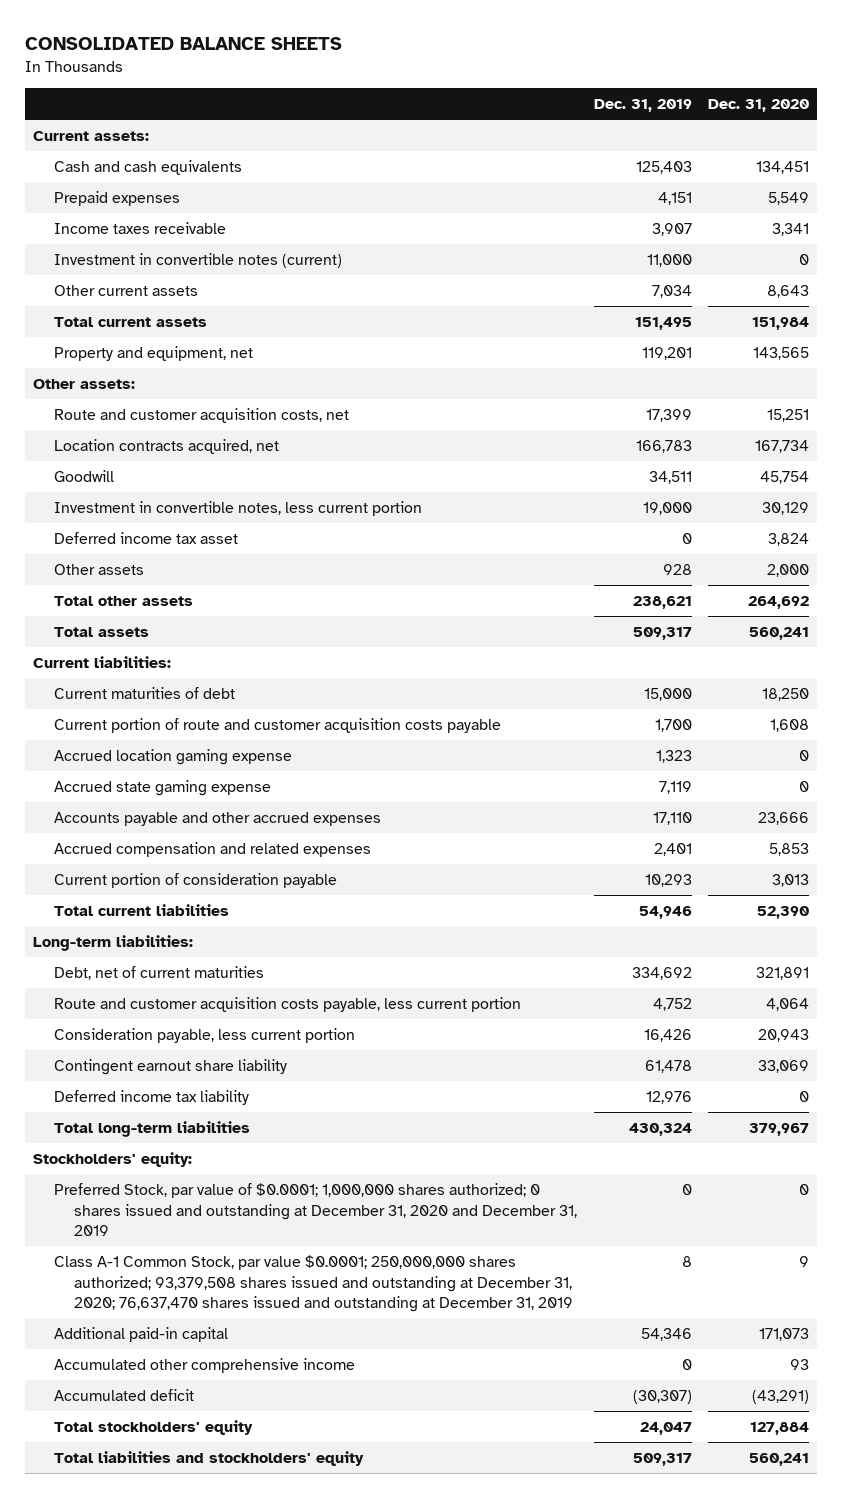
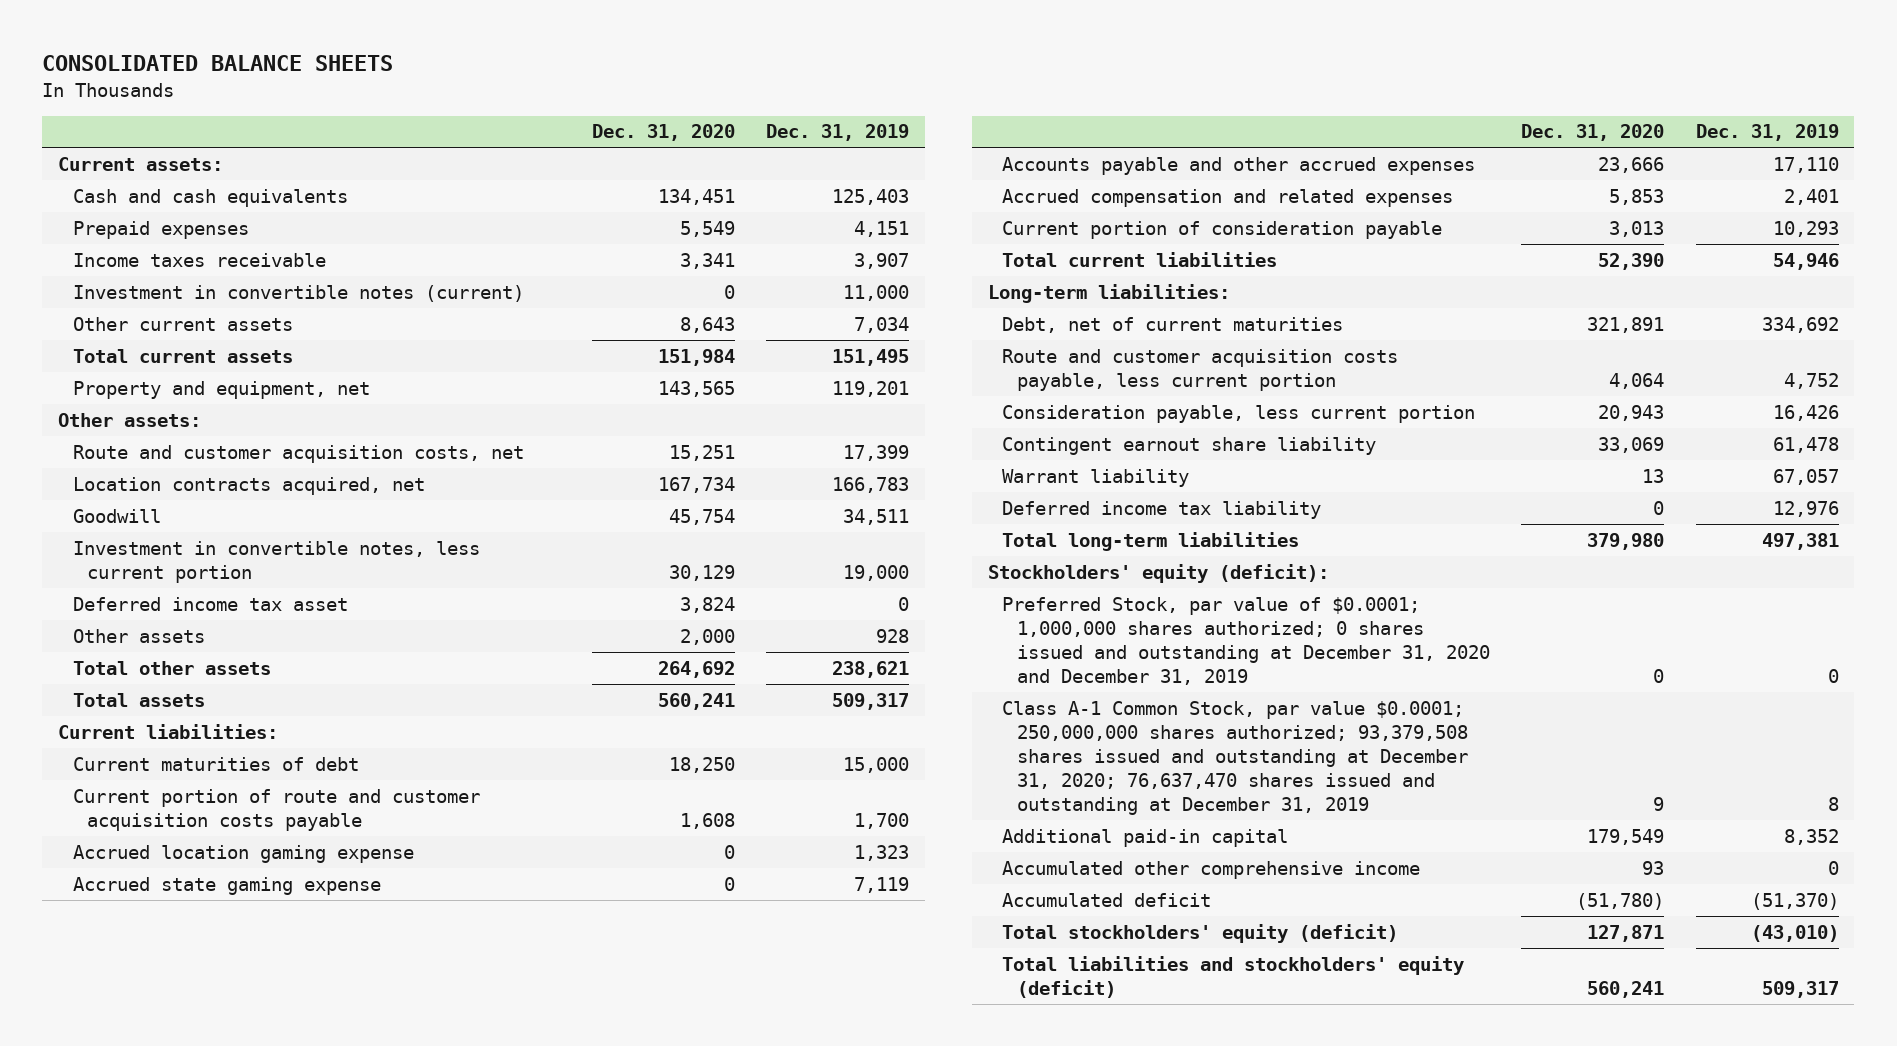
none -> [1002,468,1190,487] Warrant liability
[628,1123,692,1137] 430,324 -> [1761,532,1839,550] 497,381
[749,1123,810,1137] 379,967 -> [1587,532,1665,550] 379,980
[32,1152,192,1168] Stockholders' equity: -> [987,563,1329,583] Stockholders' equity (deficit):
[640,1328,692,1342] 54,346 -> [1783,828,1839,845] 8,352
[759,1328,810,1342] 171,073 -> [1587,828,1665,845] 179,549
[632,1390,692,1405] (30,307) -> [1750,892,1839,910] (51,370)
[752,1390,810,1405] (43,291) -> [1576,892,1665,910] (51,780)
[53,1420,253,1436] Total stockholders' equity -> [1002,923,1399,943] Total stockholders' equity (deficit)
[639,1422,692,1436] 24,047 -> [1750,924,1839,942] (43,010)
[750,1422,810,1436] 127,884 -> [1587,924,1665,942] 127,871
[53,1451,364,1467] Total liabilities and stockholders' equity -> [1002,955,1465,998] Total liabilities and stockholders' equity (deficit)

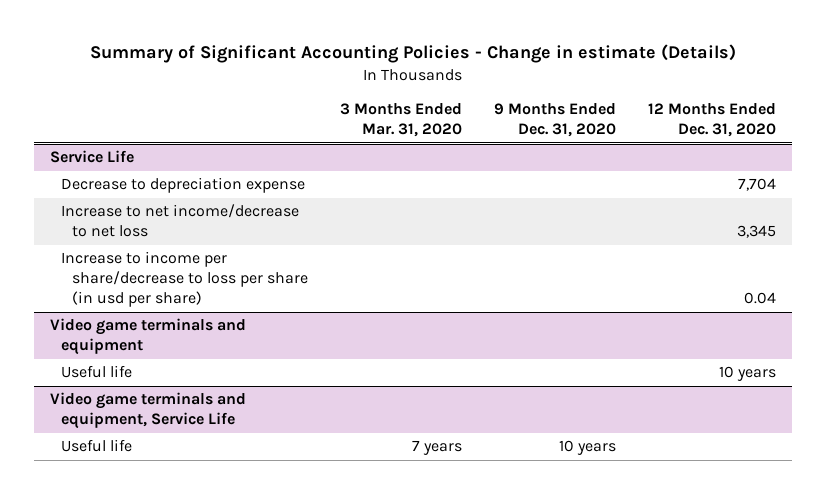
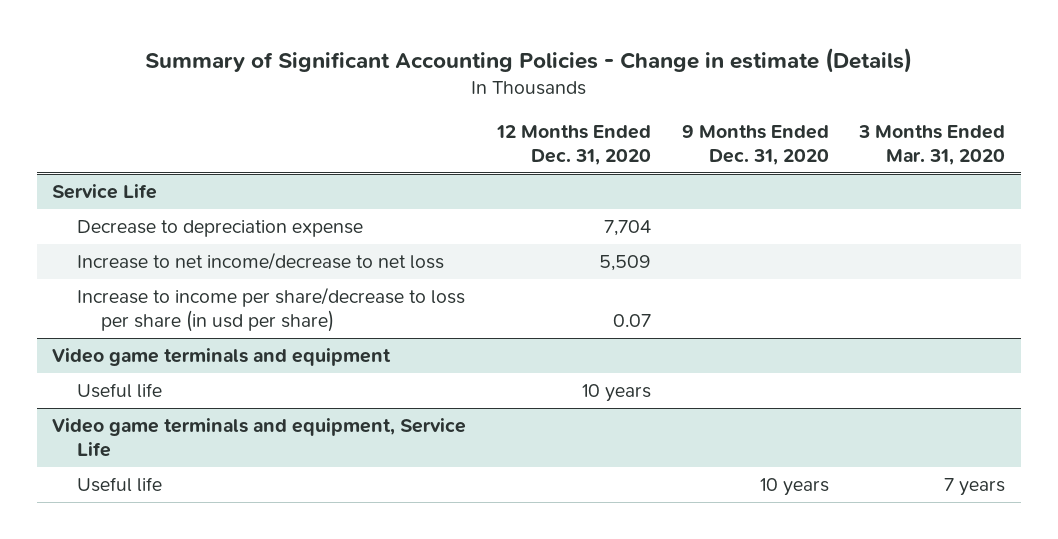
[736,225,776,239] 3,345 -> [599,255,652,272] 5,509
[743,292,776,305] 0.04 -> [613,314,652,328] 0.07

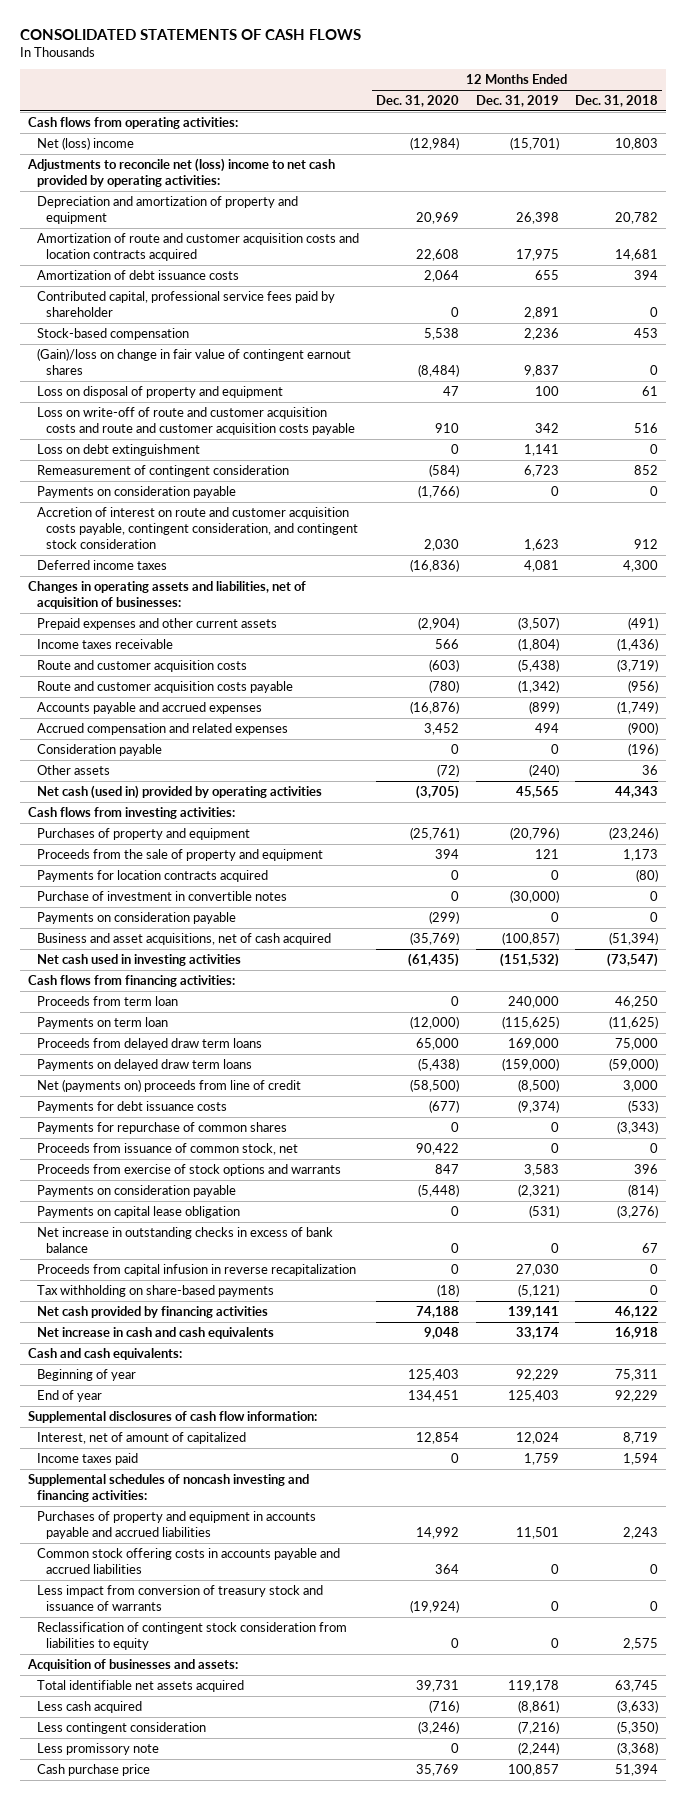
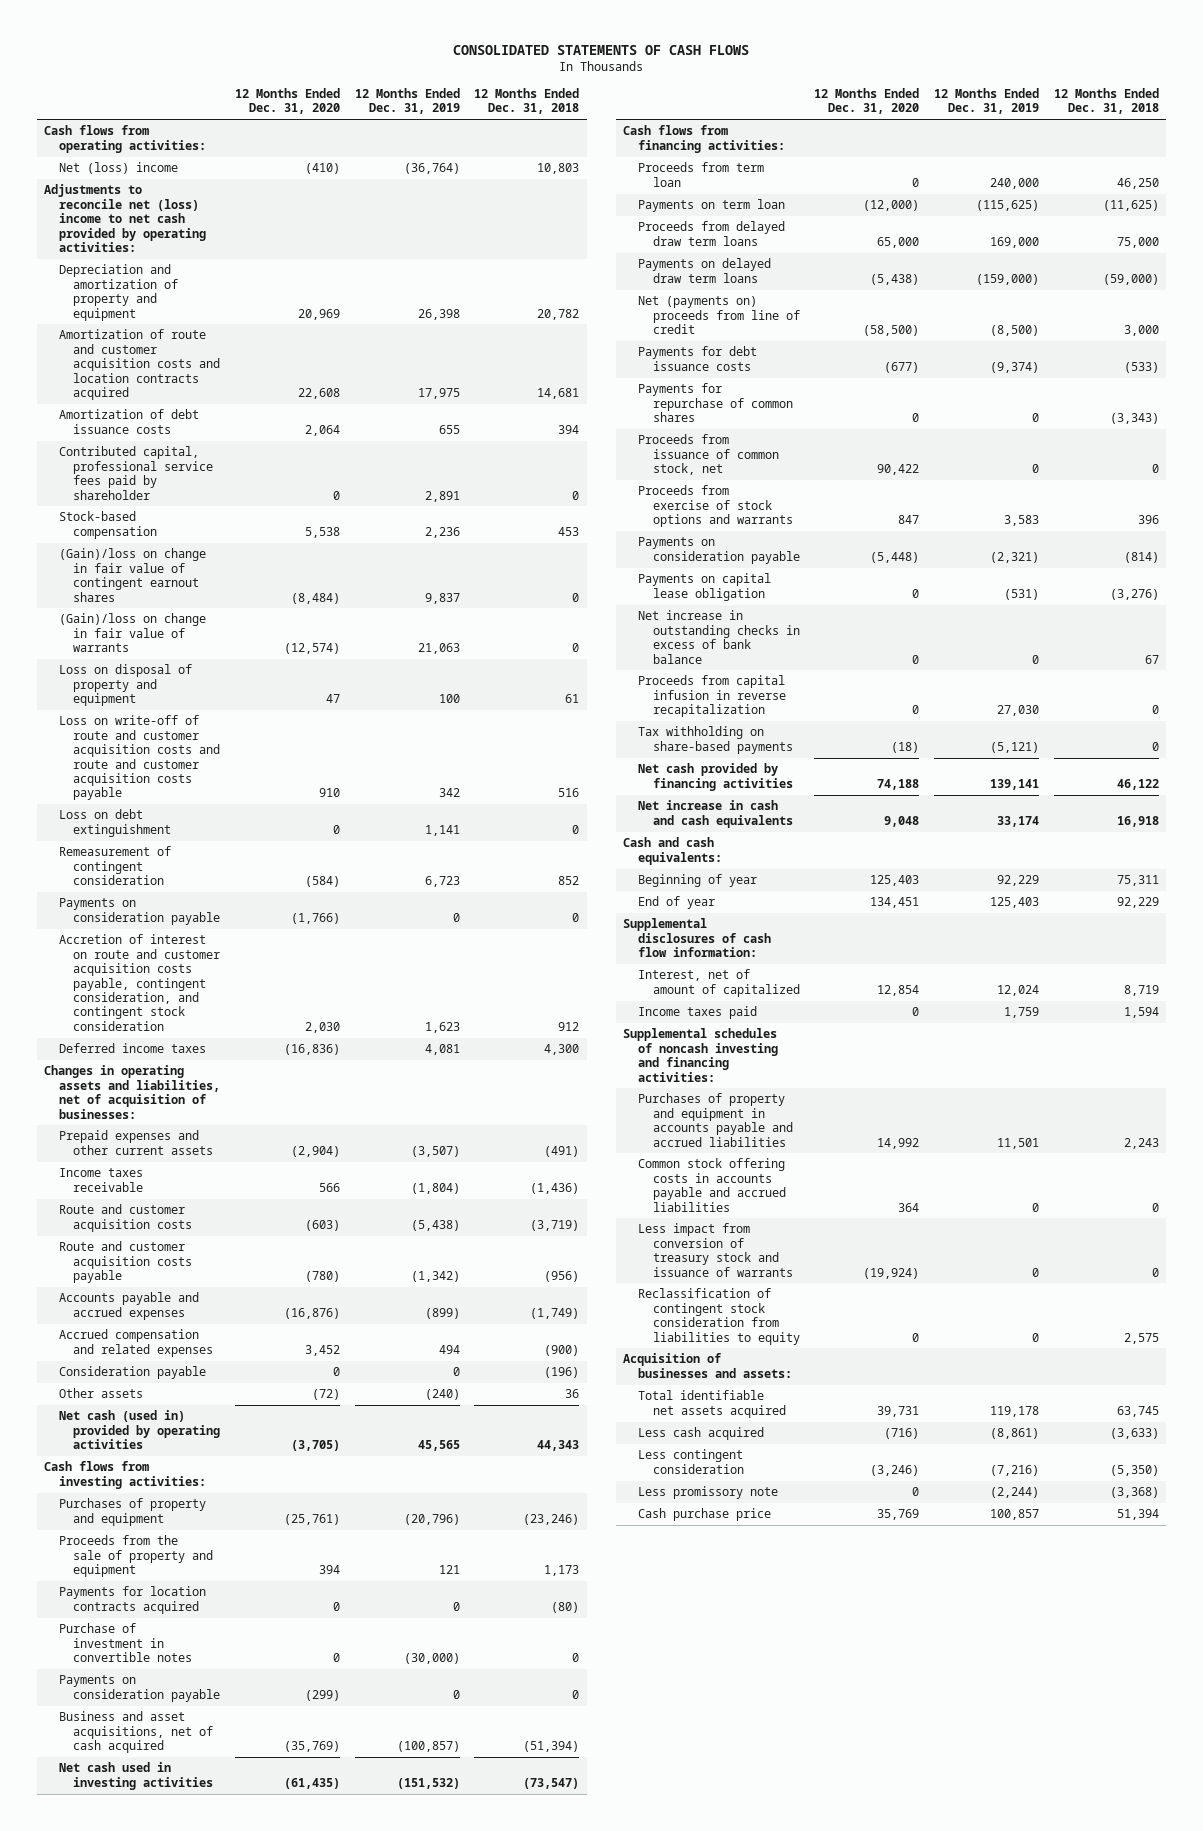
[410,136,460,150] (12,984) -> [305,163,341,175] (410)
[509,136,559,150] (15,701) -> [403,163,460,175] (36,764)
none -> [58,613,206,653] (Gain)/loss on change in fair value of warrants

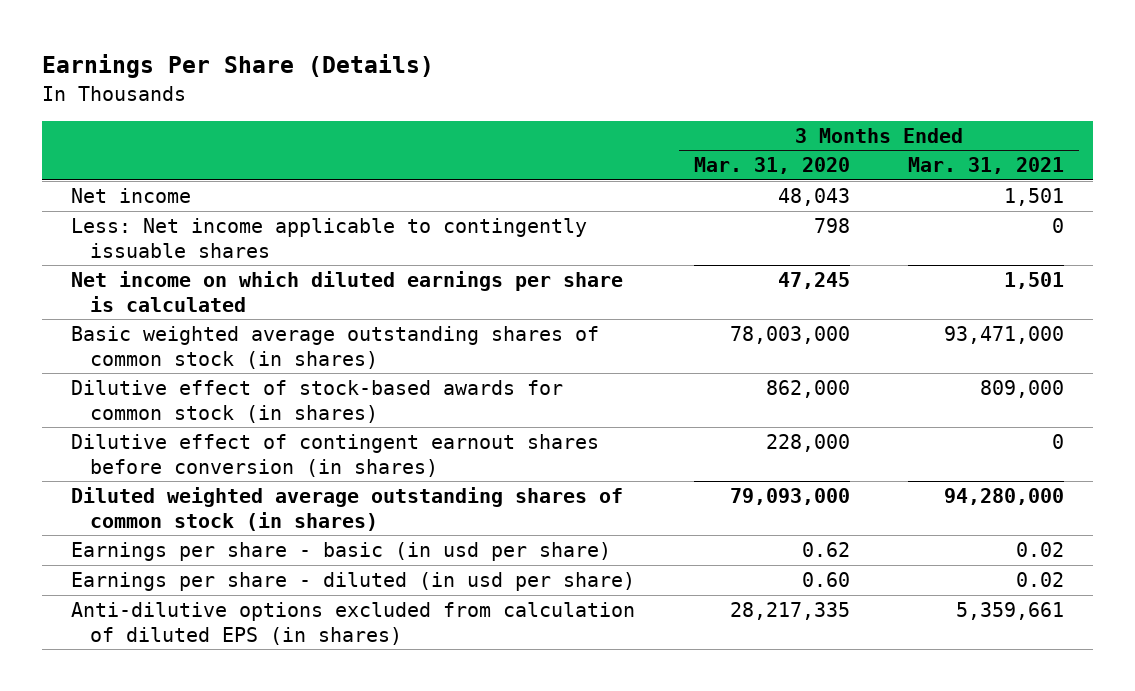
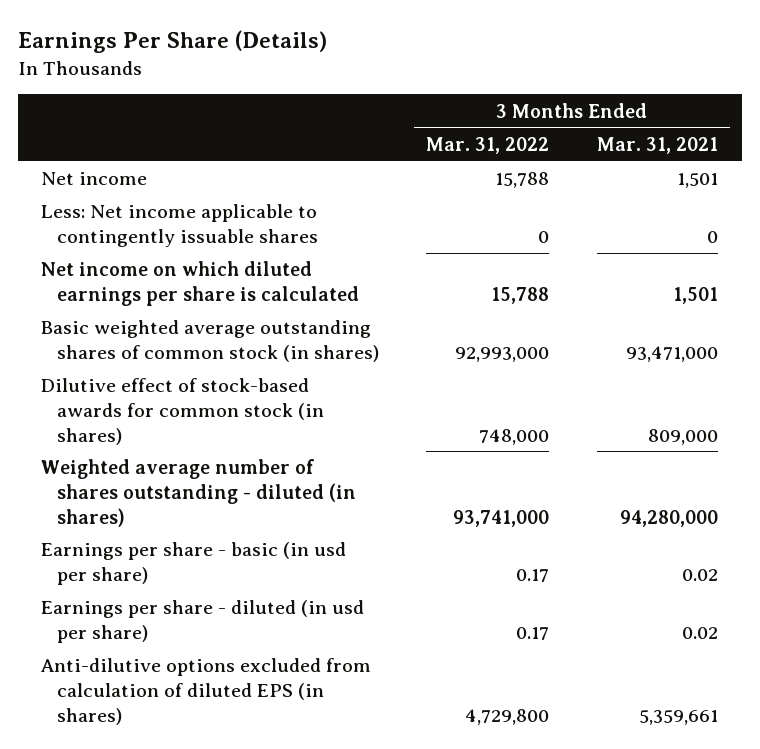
[693,157,850,175] Mar. 31, 2020 -> none
none -> [426,137,550,155] Mar. 31, 2022
[71,434,600,477] Dilutive effect of contingent earnout shares before conversion (in shares) -> none
[71,487,624,531] Diluted weighted average outstanding shares of common stock (in shares) -> [41,459,356,527] Weighted average number of shares outstanding - diluted (in shares)

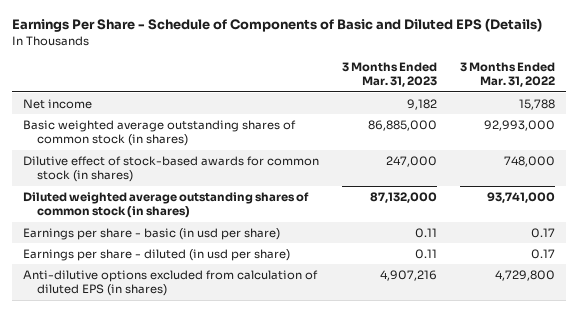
[17,30,327,54] Earnings Per Share (Details) -> [11,18,542,33] Earnings Per Share - Schedule of Components of Basic and Diluted EPS (Details)
[597,137,719,155] Mar. 31, 2021 -> none
none -> [342,61,438,88] 3 Months Ended Mar. 31, 2023
[41,204,318,248] Less: Net income applicable to contingently issuable shares -> none
[41,261,359,307] Net income on which diluted earnings per share is calculated -> none
[41,459,356,527] Weighted average number of shares outstanding - diluted (in shares) -> [23,191,310,219] Diluted weighted average outstanding shares of common stock (in shares)

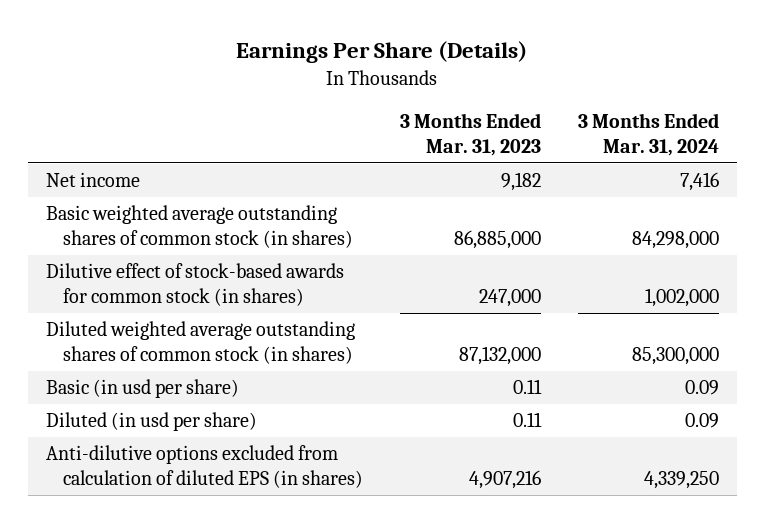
[11,18,542,33] Earnings Per Share - Schedule of Components of Basic and Diluted EPS (Details) -> [236,41,528,64] Earnings Per Share (Details)
[459,61,555,88] 3 Months Ended Mar. 31, 2022 -> none
none -> [577,112,719,156] 3 Months Ended Mar. 31, 2024
[23,227,281,240] Earnings per share - basic (in usd per share) -> [45,379,239,399] Basic (in usd per share)
[23,248,291,261] Earnings per share - diluted (in usd per share) -> [45,412,257,432] Diluted (in usd per share)

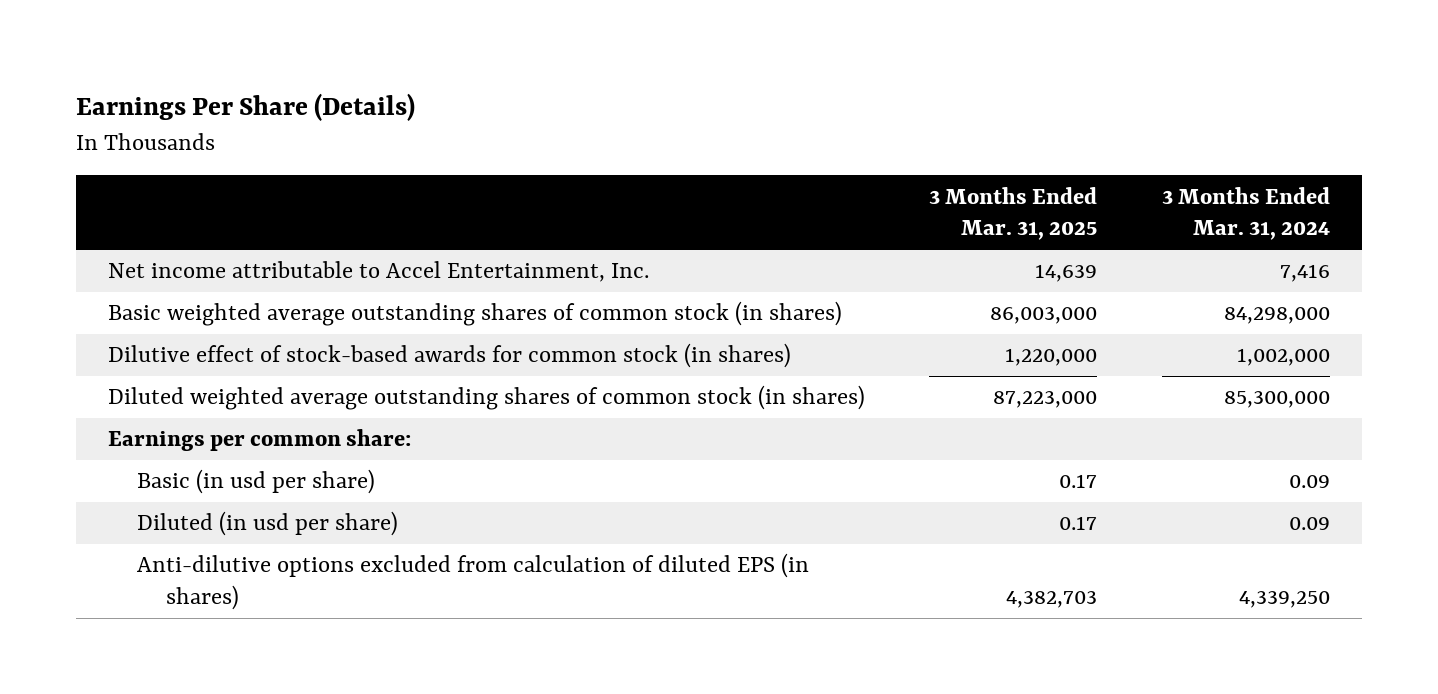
[399,112,541,156] 3 Months Ended Mar. 31, 2023 -> none
none -> [929,186,1098,241] 3 Months Ended Mar. 31, 2025
[45,172,140,188] Net income -> [107,261,649,283] Net income attributable to Accel Entertainment, Inc.
none -> [107,429,411,452] Earnings per common share:

